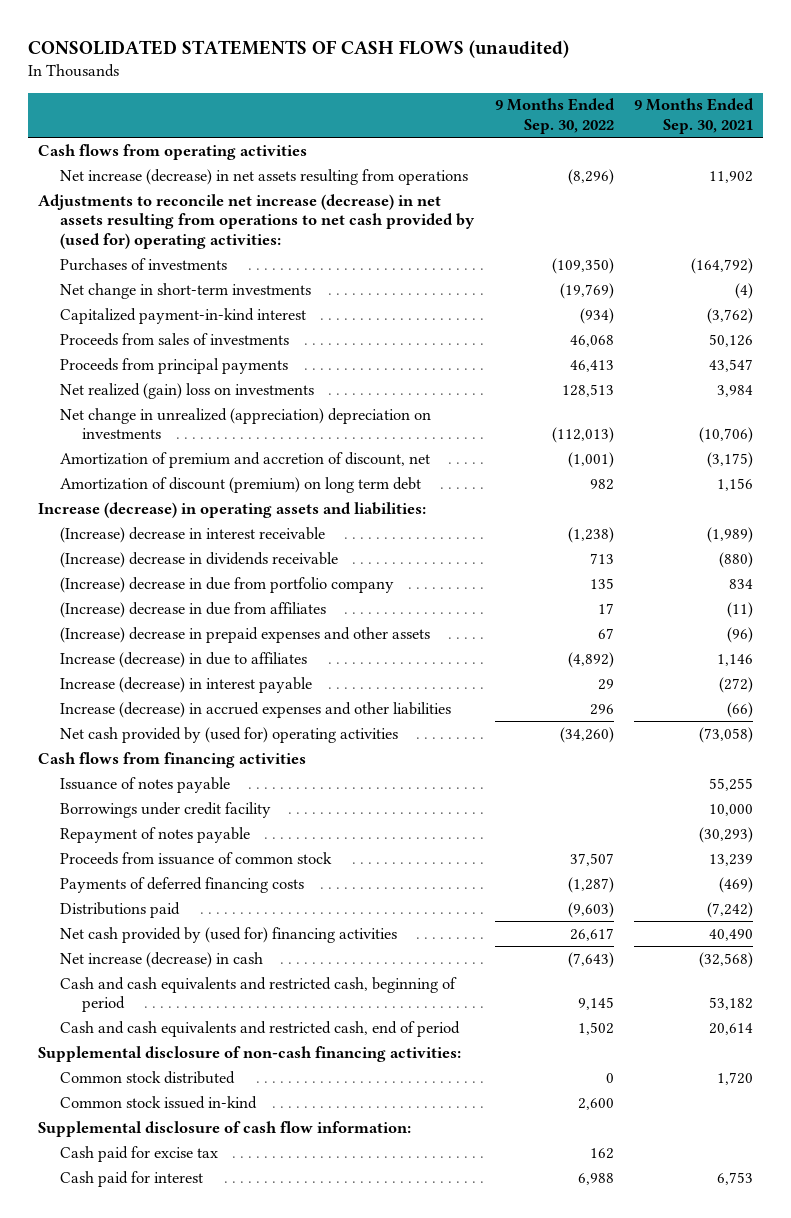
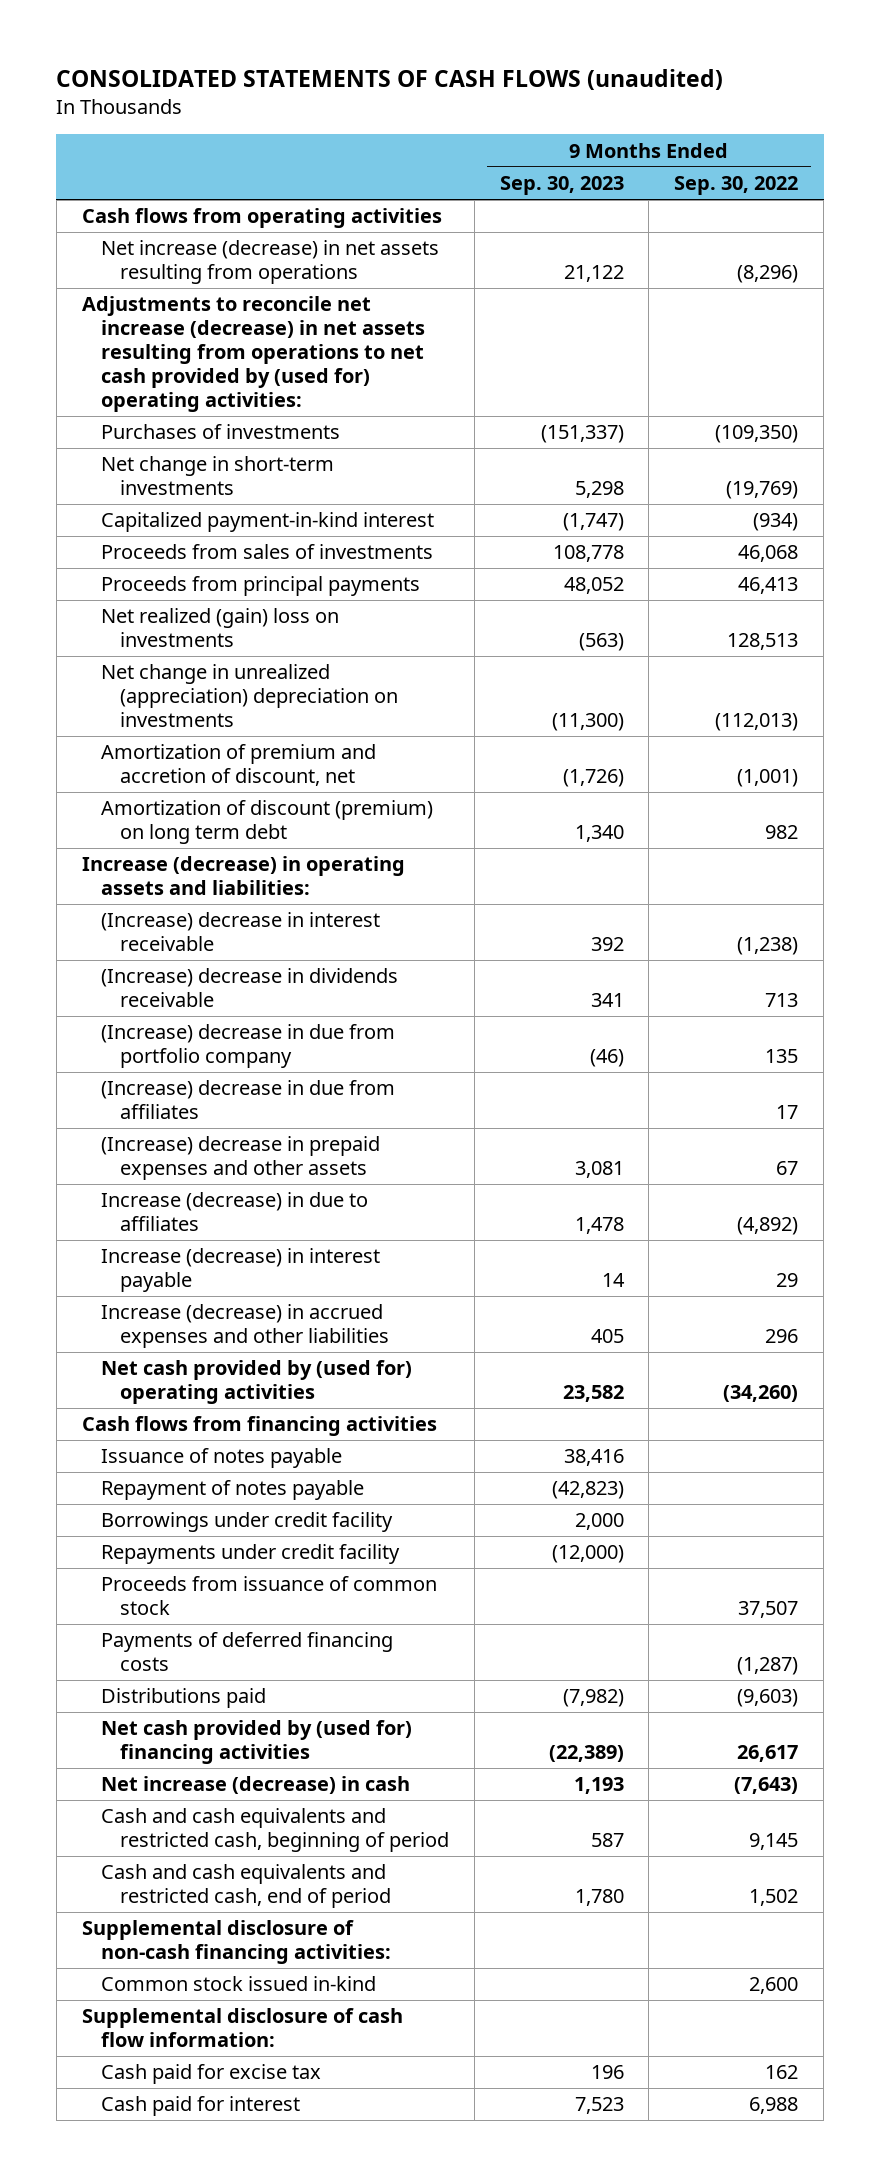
[633,98,754,134] 9 Months Ended Sep. 30, 2021 -> none
none -> [499,175,624,195] Sep. 30, 2023
[60,801,272,818] Borrowings under credit facility -> [100,1512,393,1533] Borrowings under credit facility
none -> [100,1544,400,1565] Repayments under credit facility
[60,1070,236,1084] Common stock distributed -> none

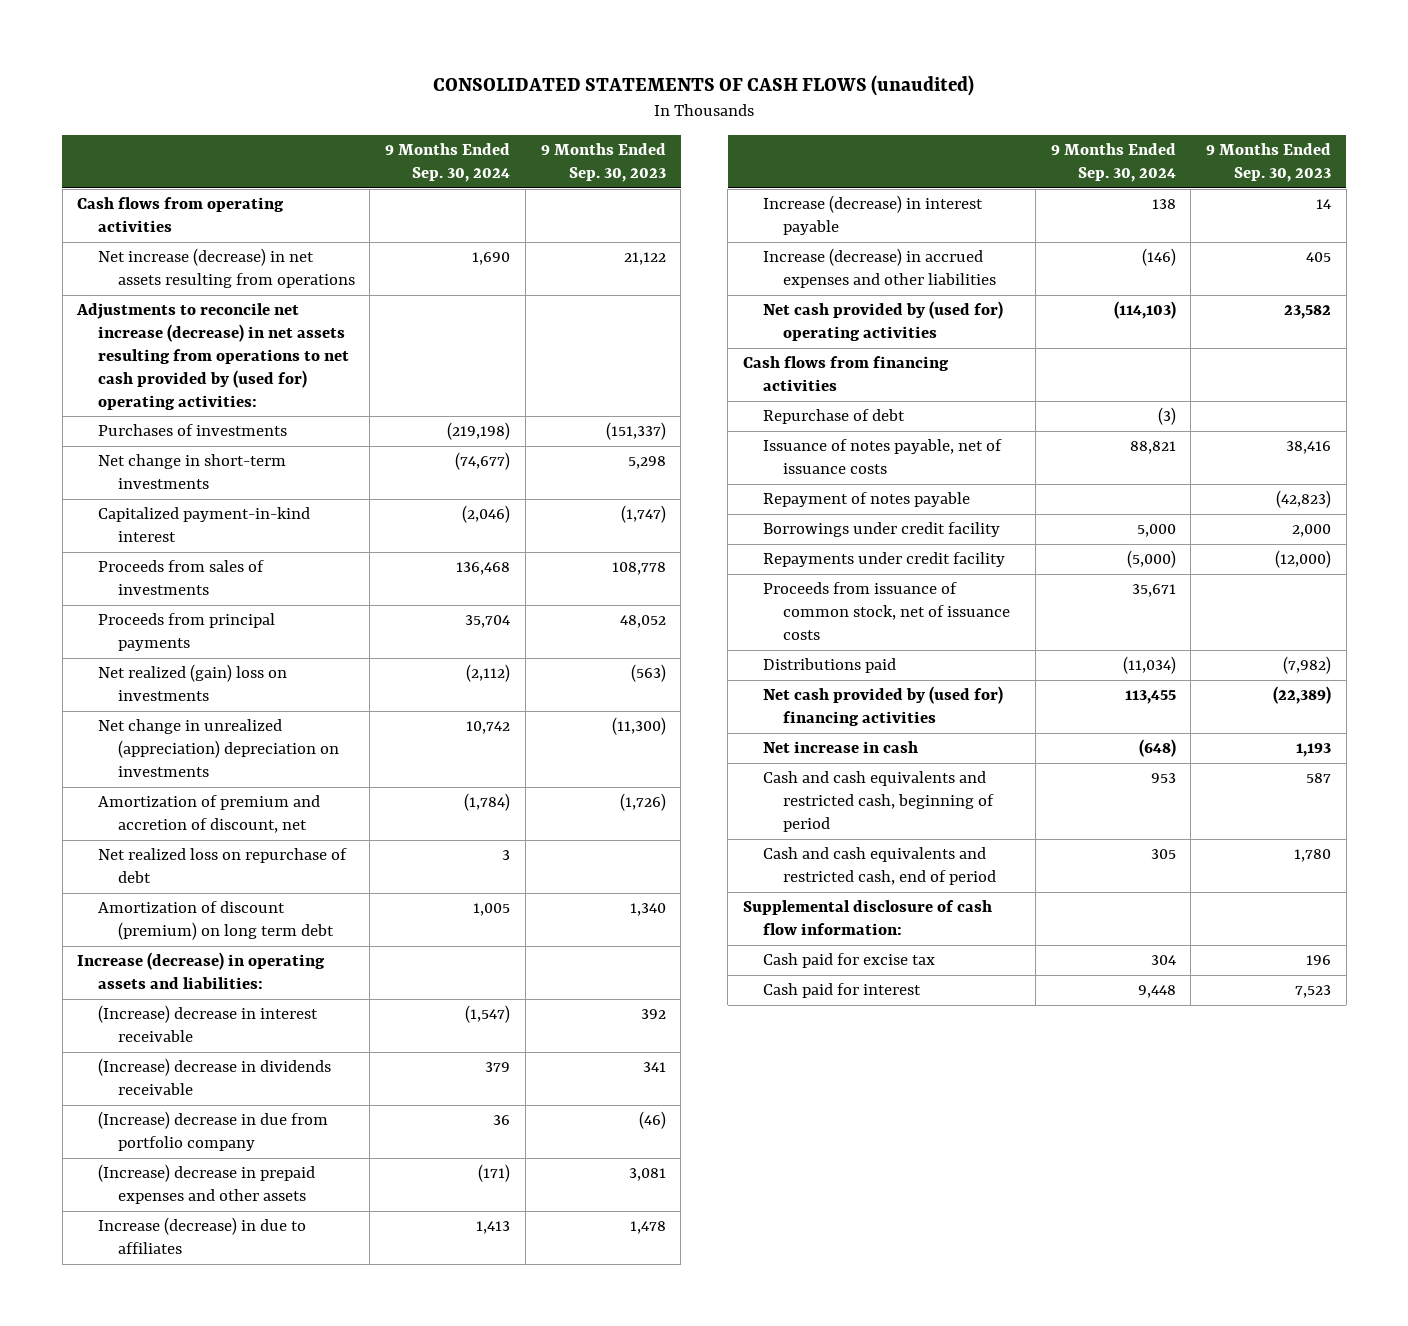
[674,175,799,195] Sep. 30, 2022 -> none
none -> [385,143,511,183] 9 Months Ended Sep. 30, 2024
none -> [97,848,347,884] Net realized loss on repurchase of debt
[100,1080,395,1120] (Increase) decrease in due from affiliates -> none
none -> [762,409,905,425] Repurchase of debt
[100,1448,342,1469] Issuance of notes payable -> [762,439,1002,475] Issuance of notes payable, net of issuance costs
[100,1632,393,1672] Payments of deferred financing costs -> none
[100,1576,437,1616] Proceeds from issuance of common stock -> [762,582,1011,641] Proceeds from issuance of common stock, net of issuance costs
[100,1776,410,1795] Net increase (decrease) in cash -> [762,741,918,754] Net increase in cash
[81,1920,391,1965] Supplemental disclosure of non-cash financing activities: -> none
[100,1976,376,1992] Common stock issued in-kind -> none

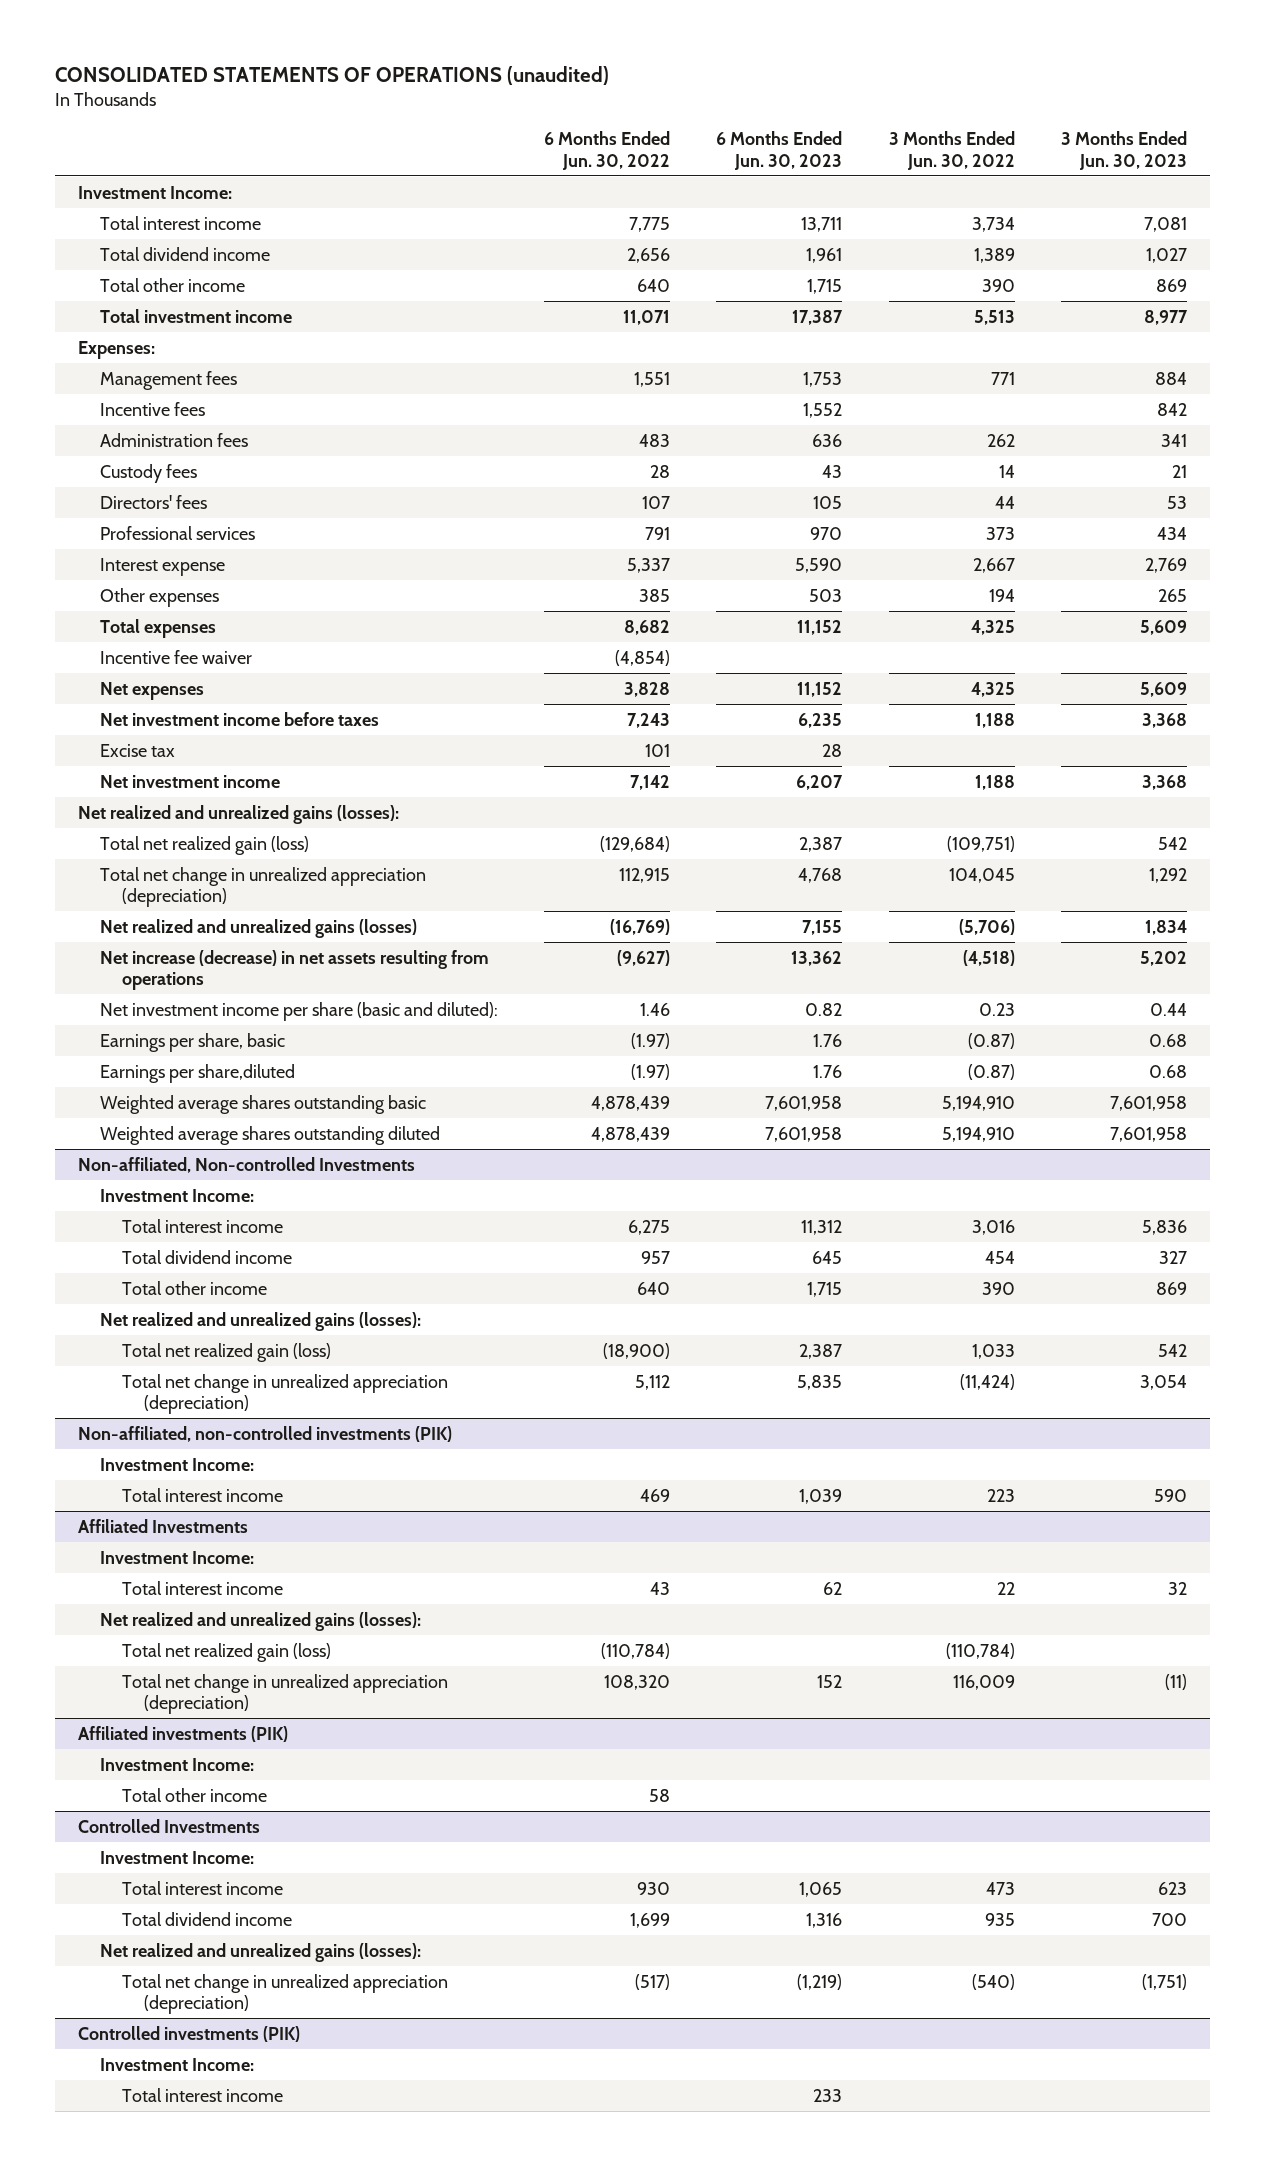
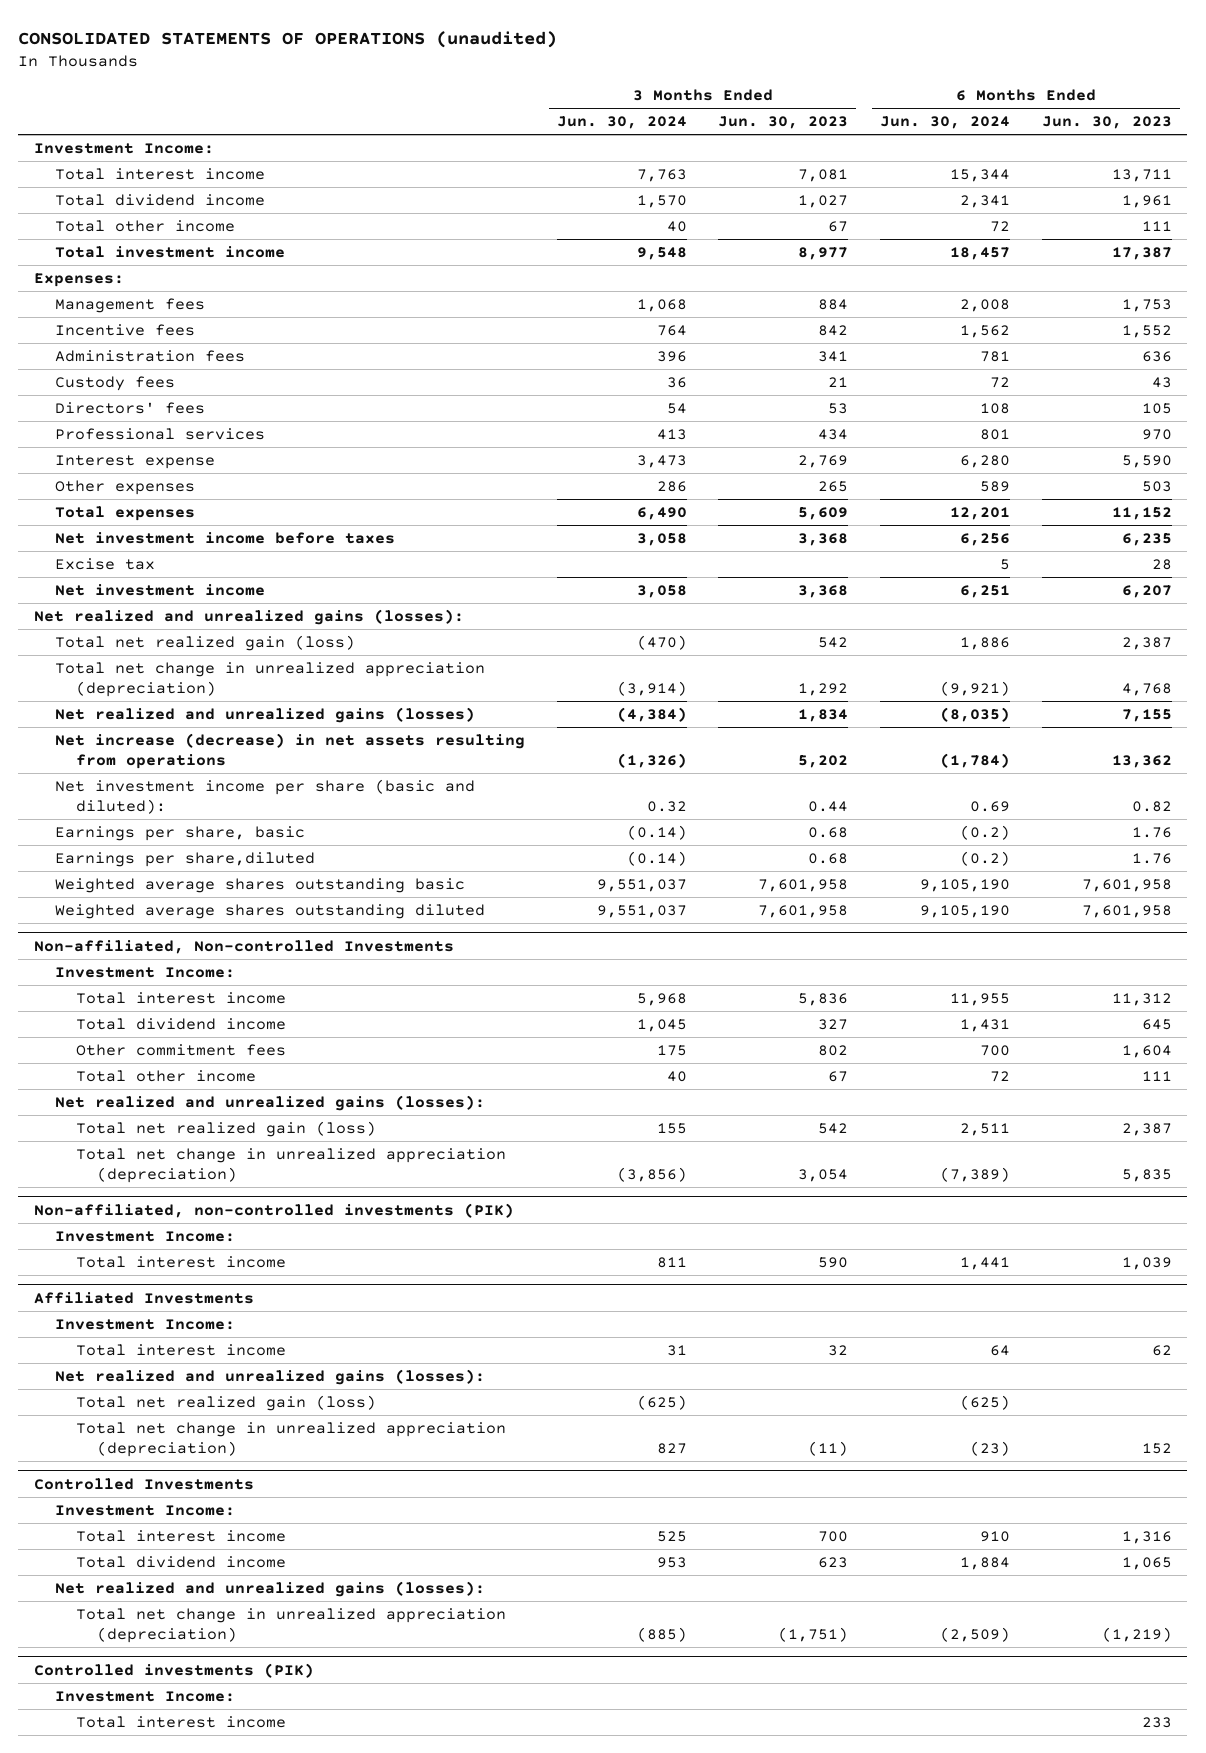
[544,131,671,170] 6 Months Ended Jun. 30, 2022 -> none
[888,131,1015,170] 3 Months Ended Jun. 30, 2022 -> none
none -> [556,116,687,130] Jun. 30, 2024
none -> [880,116,1011,130] Jun. 30, 2024
[807,278,843,294] 1,715 -> [1141,220,1172,231] 111
[1155,278,1187,292] 869 -> [828,220,849,232] 67
[99,649,252,664] Incentive fee waiver -> none
[99,681,204,700] Net expenses -> none
none -> [75,1043,286,1056] Other commitment fees
[807,1281,843,1297] 1,715 -> [1141,1070,1172,1081] 111
[1155,1281,1187,1295] 869 -> [828,1070,849,1082] 67
[77,1725,288,1742] Affiliated investments (PIK) -> none
[99,1757,254,1771] Investment Income: -> none
[122,1787,268,1802] Total other income -> none
[799,1881,843,1897] 1,065 -> [1121,1530,1172,1544] 1,316
[1157,1881,1187,1895] 623 -> [818,1530,849,1542] 700
[806,1912,843,1928] 1,316 -> [1121,1556,1172,1570] 1,065
[1151,1912,1187,1926] 700 -> [818,1556,849,1568] 623

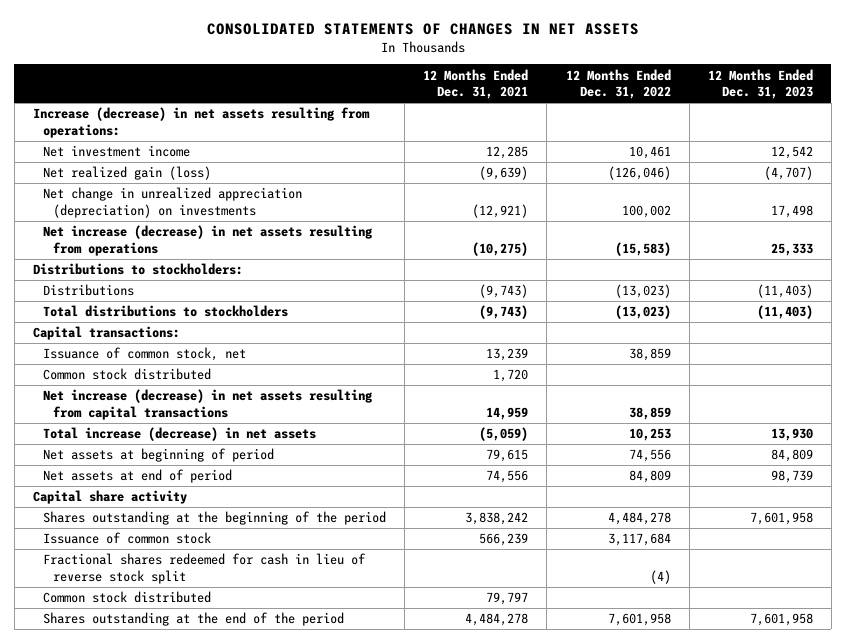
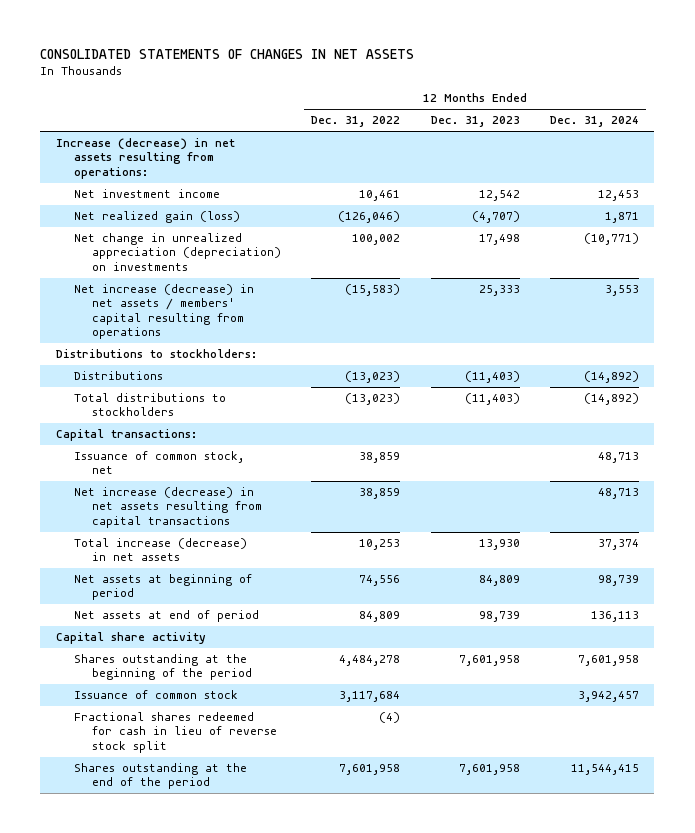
[423,68,529,100] 12 Months Ended Dec. 31, 2021 -> none
none -> [549,116,639,128] Dec. 31, 2024
[42,225,373,256] Net increase (decrease) in net assets resulting from operations -> [73,284,254,339] Net increase (decrease) in net assets / members' capital resulting from operations
[42,368,211,381] Common stock distributed -> none
[42,591,211,604] Common stock distributed -> none

